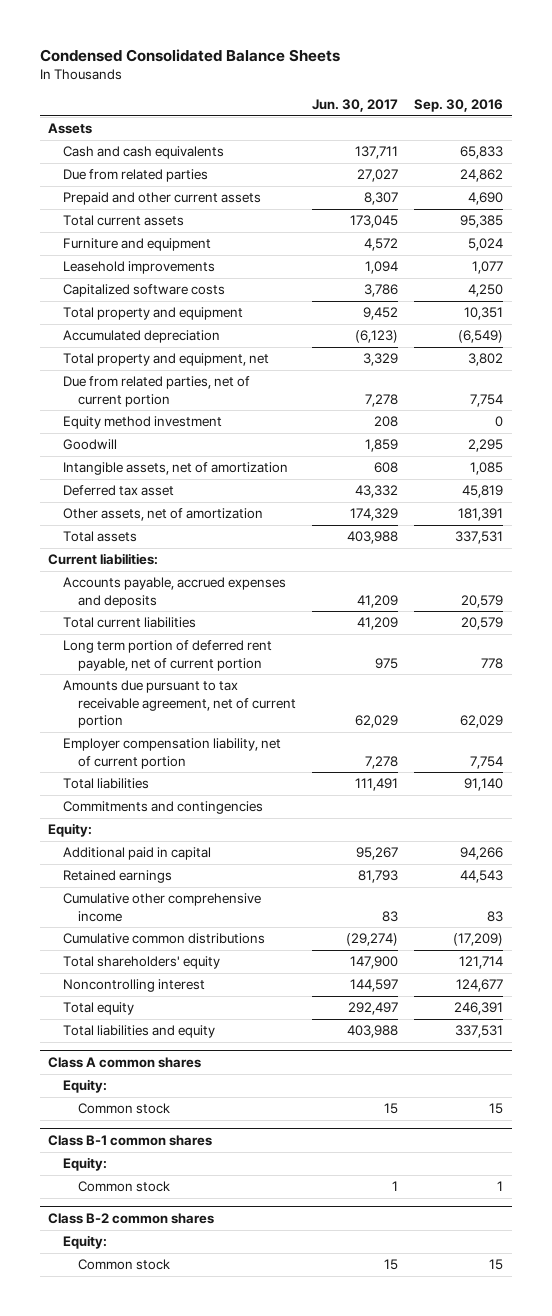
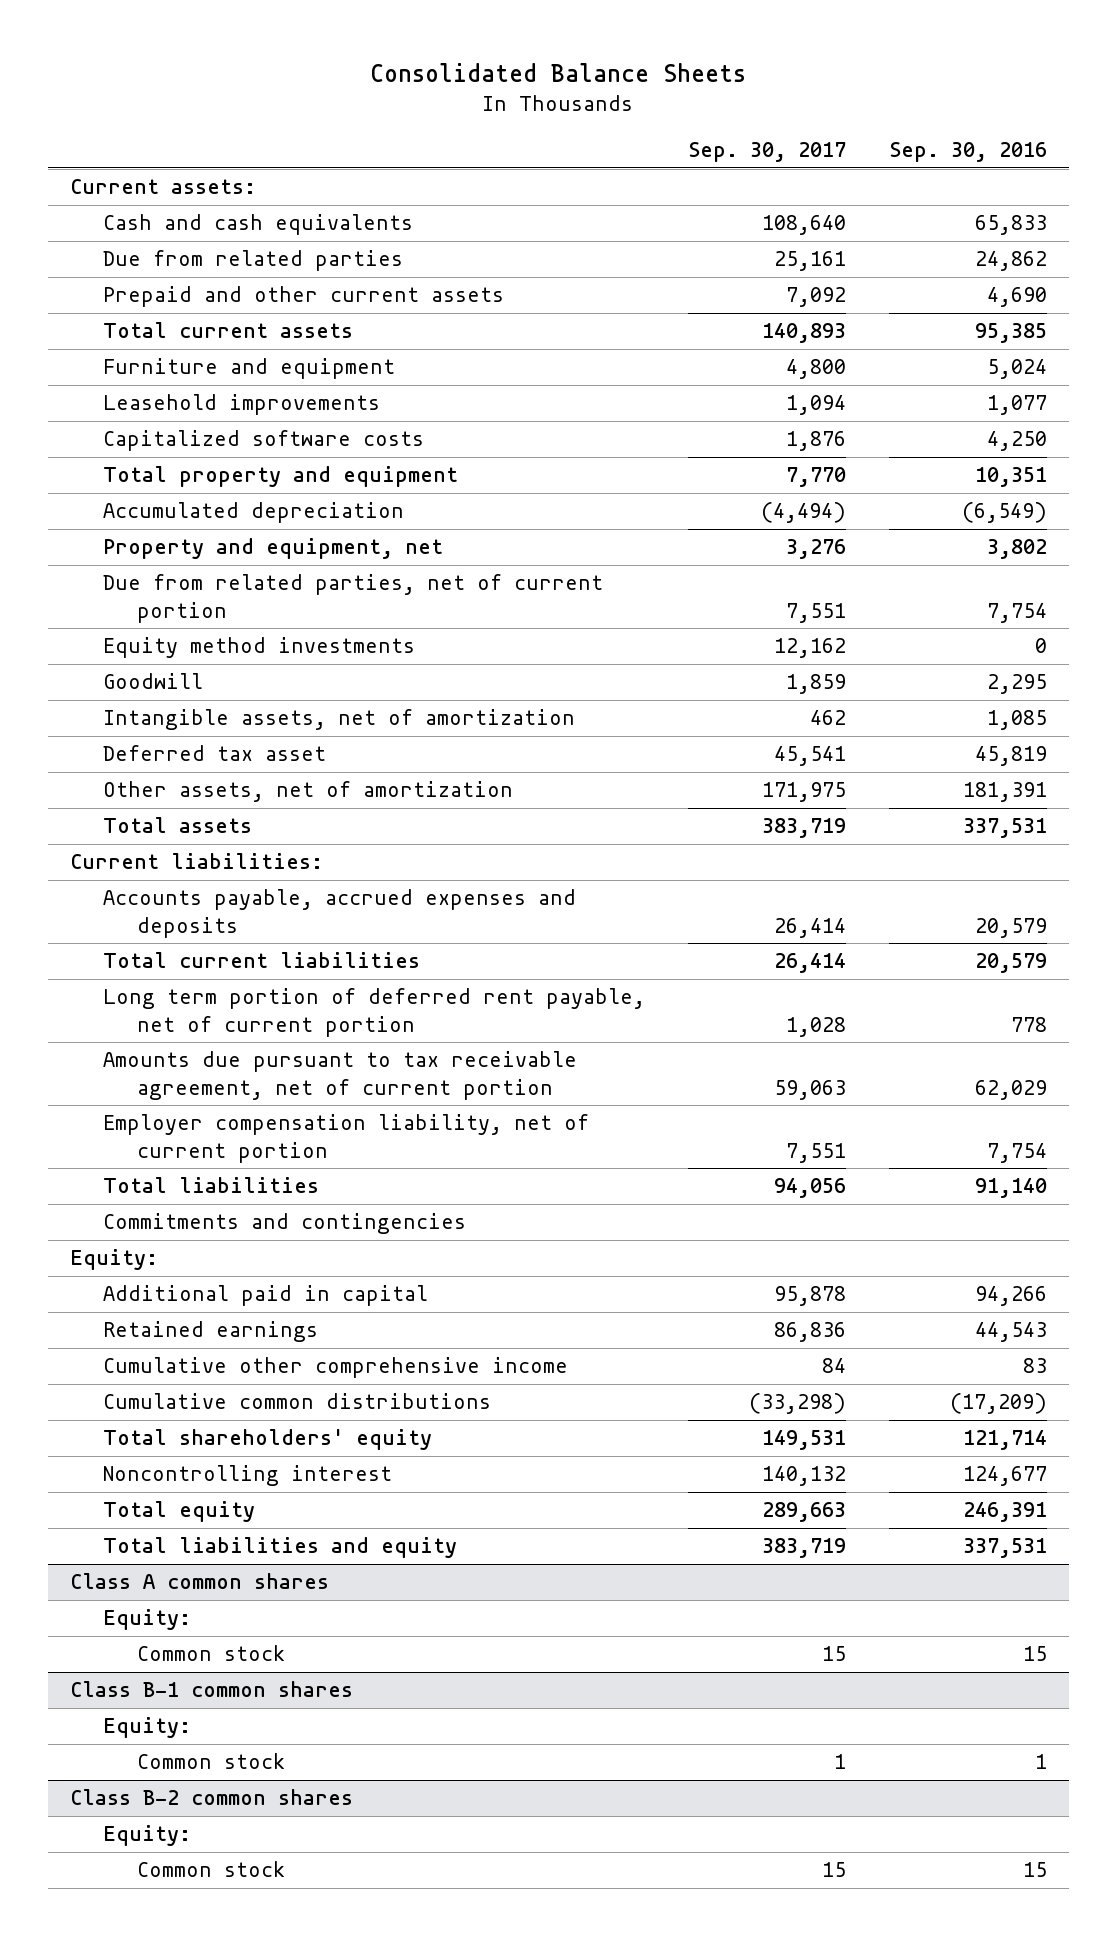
[40,48,341,62] Condensed Consolidated Balance Sheets -> [370,62,747,82] Consolidated Balance Sheets
[312,98,399,112] Jun. 30, 2017 -> none
none -> [688,142,847,163] Sep. 30, 2017
[48,123,93,135] Assets -> [69,179,256,195] Current assets:
[63,353,270,367] Total property and equipment, net -> [103,538,444,560] Property and equipment, net
[63,416,223,430] Equity method investment -> [103,637,416,659] Equity method investments

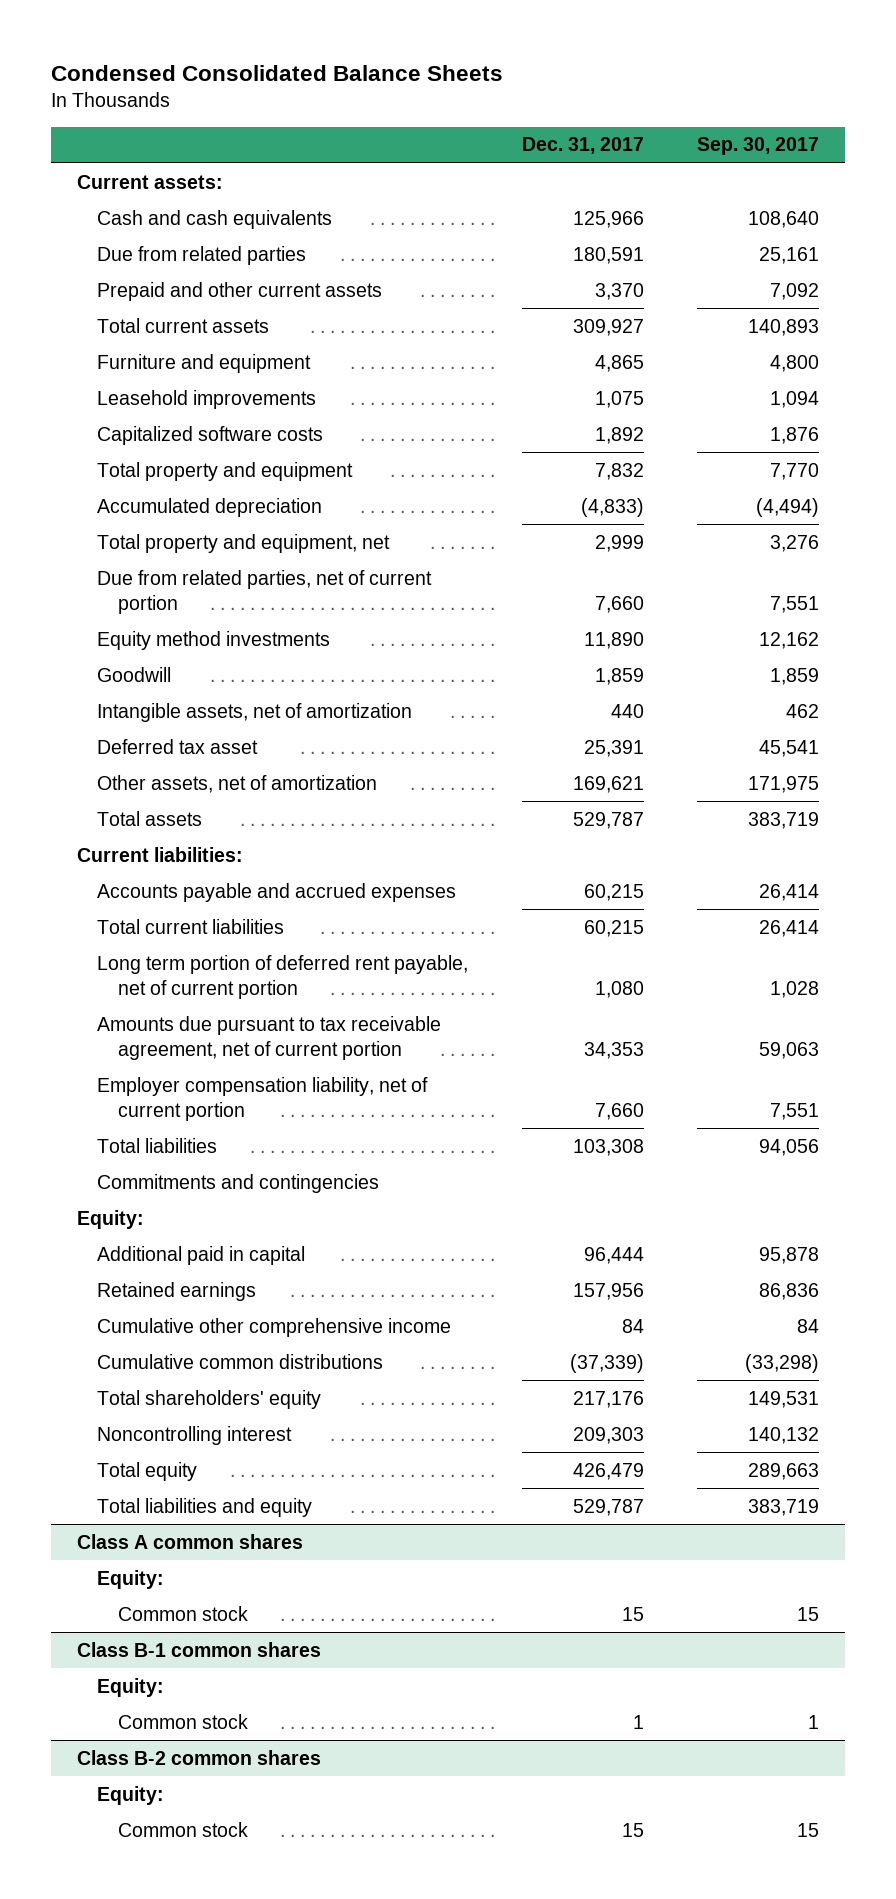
[370,62,747,82] Consolidated Balance Sheets -> [50,64,503,81] Condensed Consolidated Balance Sheets
[889,142,1048,163] Sep. 30, 2016 -> none
none -> [521,137,644,155] Dec. 31, 2017
[103,538,444,560] Property and equipment, net -> [97,533,391,553] Total property and equipment, net
[103,889,577,938] Accounts payable, accrued expenses and deposits -> [97,882,457,902] Accounts payable and accrued expenses

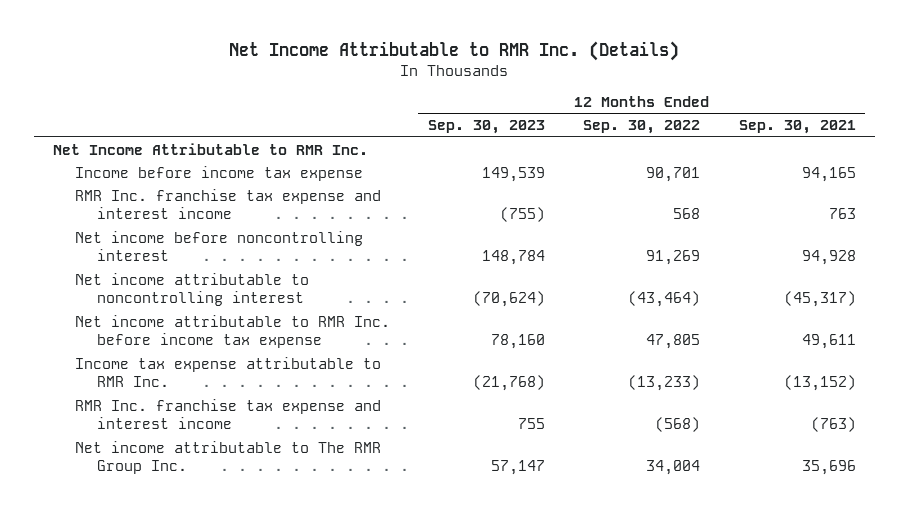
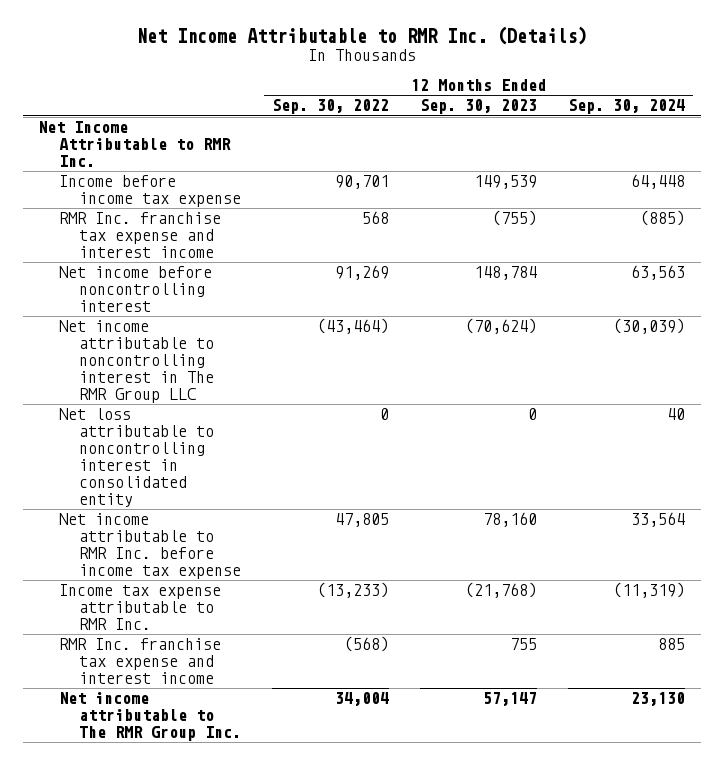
[738,120,856,135] Sep. 30, 2021 -> none
none -> [568,99,686,115] Sep. 30, 2024
[74,272,309,306] Net income attributable to noncontrolling interest -> [58,320,215,404] Net income attributable to noncontrolling interest in The RMR Group LLC
none -> [58,408,215,508] Net loss attributable to noncontrolling interest in consolidated entity

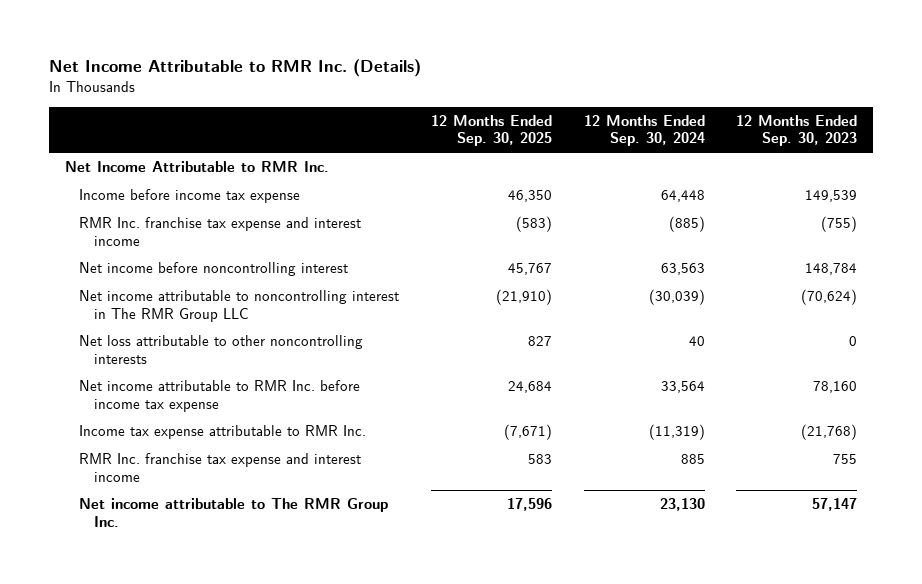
[272,99,390,115] Sep. 30, 2022 -> none
none -> [430,114,552,147] 12 Months Ended Sep. 30, 2025
[58,408,215,508] Net loss attributable to noncontrolling interest in consolidated entity -> [79,335,364,364] Net loss attributable to other noncontrolling interests

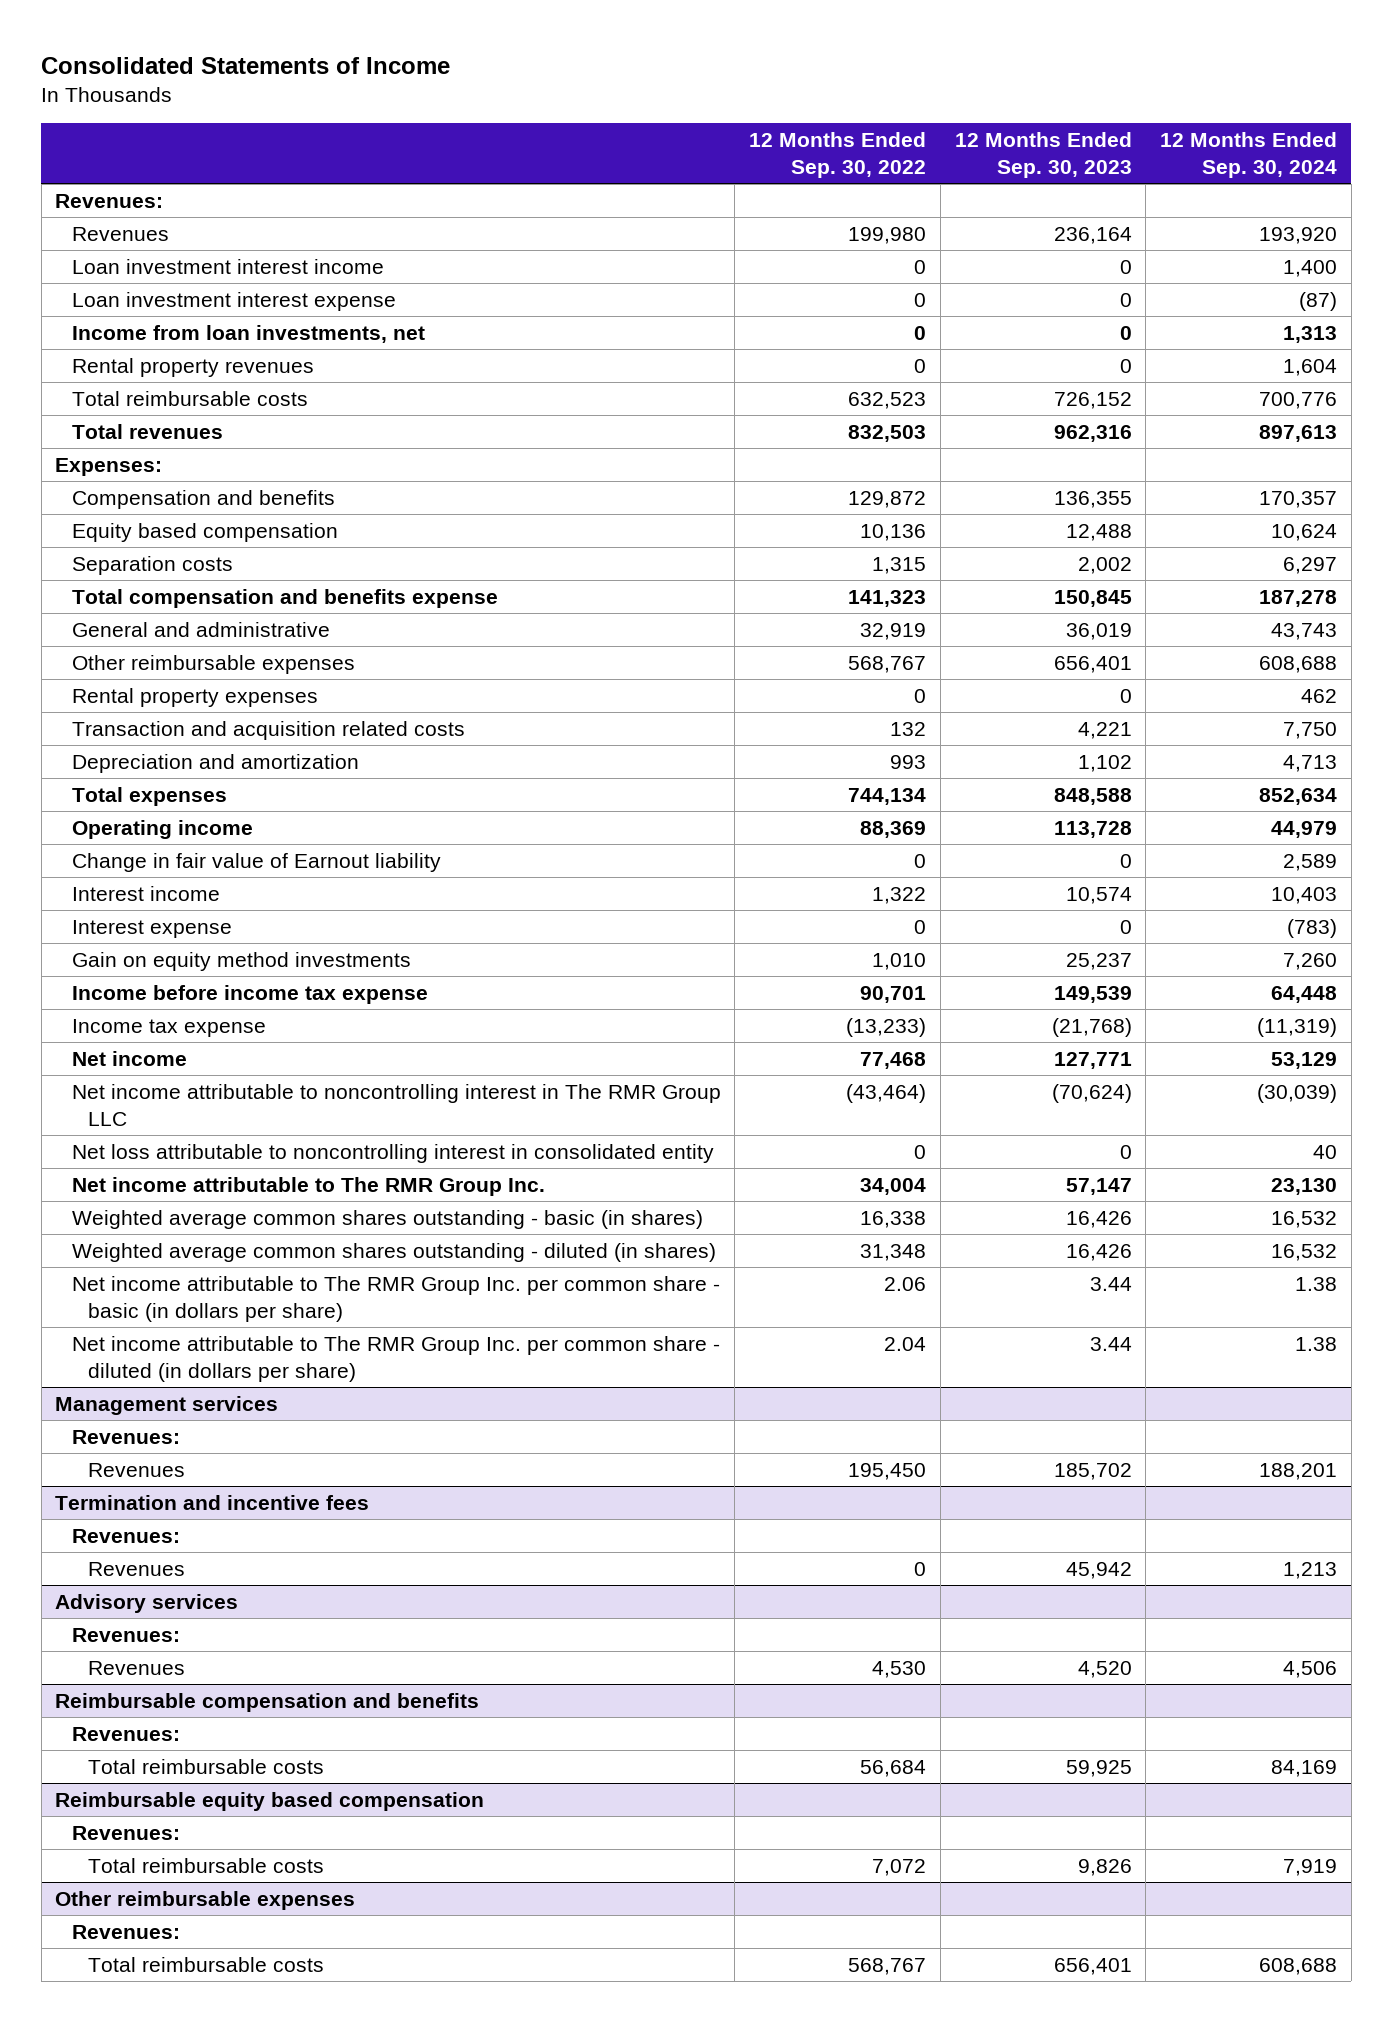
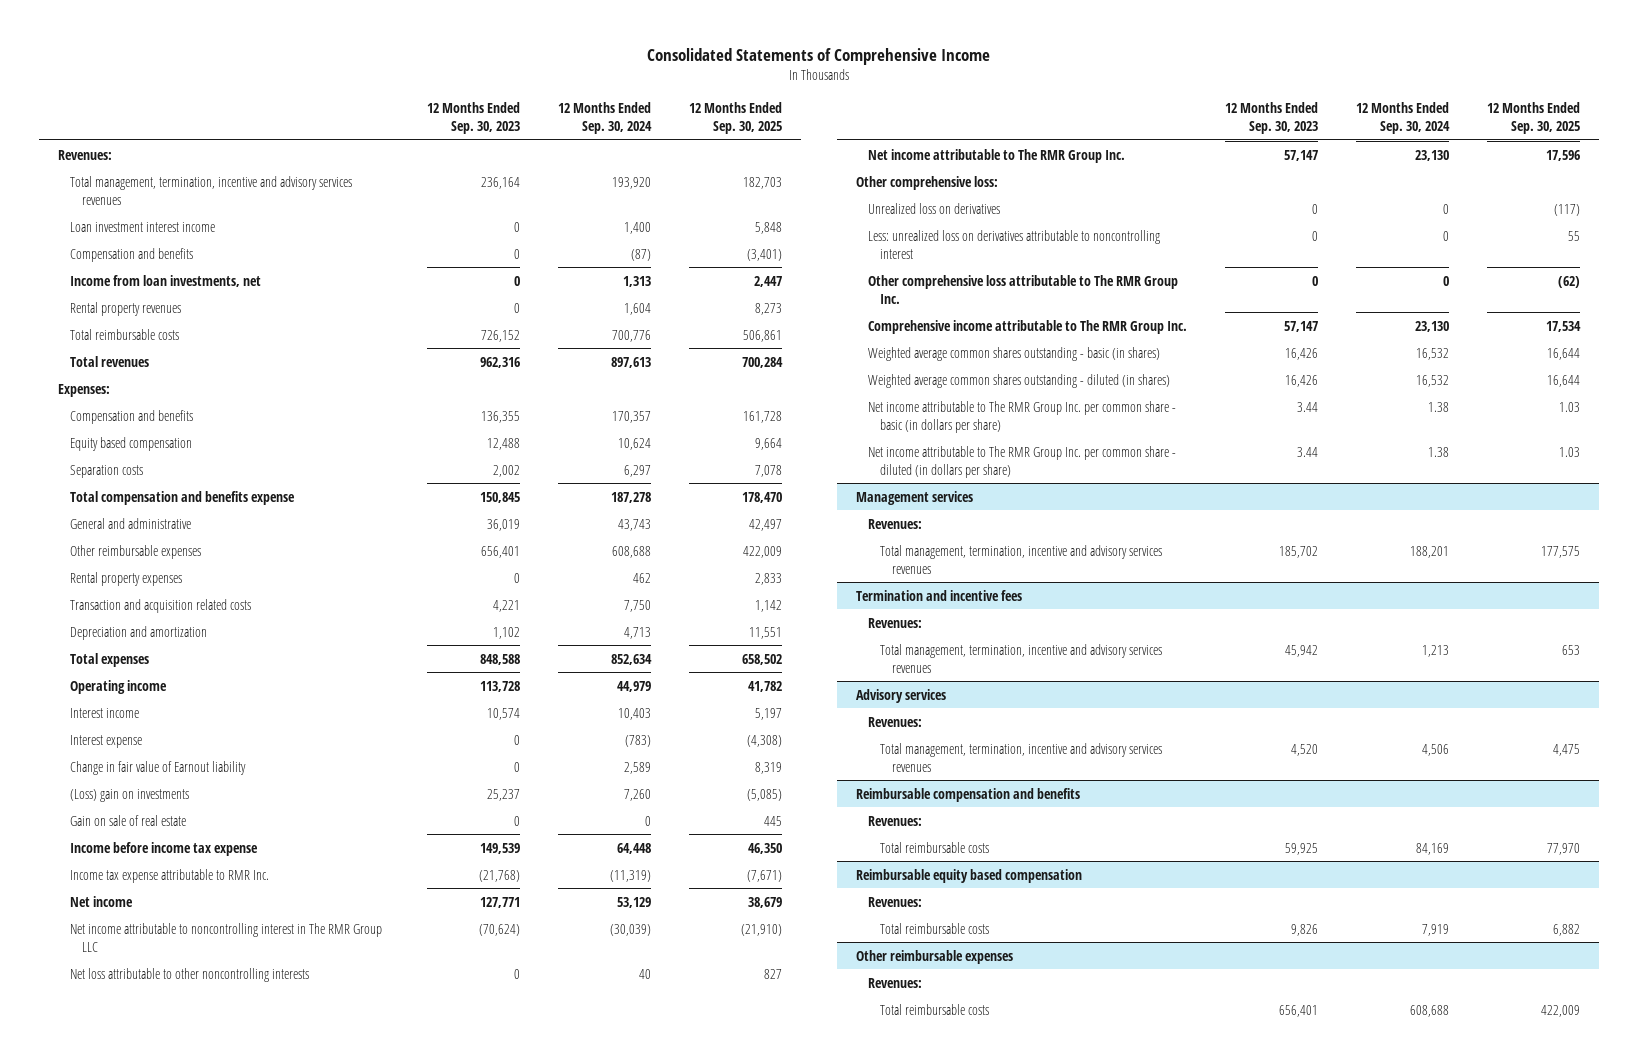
[41,56,451,74] Consolidated Statements of Income -> [646,47,990,65] Consolidated Statements of Comprehensive Income
[749,131,927,178] 12 Months Ended Sep. 30, 2022 -> none
none -> [689,102,783,134] 12 Months Ended Sep. 30, 2025
[71,226,169,241] Revenues -> [70,175,353,205] Total management, termination, incentive and advisory services revenues
[71,291,396,311] Loan investment interest expense -> none
none -> [70,247,194,262] Compensation and benefits
[71,852,441,872] Change in fair value of Earnout liability -> [70,760,247,775] Change in fair value of Earnout liability
[71,951,411,971] Gain on equity method investments -> [70,788,190,802] (Loss) gain on investments
none -> [70,814,187,826] Gain on sale of real estate
[71,1018,266,1037] Income tax expense -> [70,868,270,883] Income tax expense attributable to RMR Inc.
[71,1143,714,1163] Net loss attributable to noncontrolling interest in consolidated entity -> [70,967,310,982] Net loss attributable to other noncontrolling interests
none -> [855,175,998,190] Other comprehensive loss:
none -> [867,202,1000,214] Unrealized loss on derivatives
none -> [867,229,1160,259] Less: unrealized loss on derivatives attributable to noncontrolling interest
none -> [867,274,1178,304] Other comprehensive loss attributable to The RMR Group Inc.
none -> [867,319,1187,334] Comprehensive income attributable to The RMR Group Inc.
[87,1462,185,1477] Revenues -> [879,544,1162,574] Total management, termination, incentive and advisory services revenues
[87,1561,185,1576] Revenues -> [879,643,1162,673] Total management, termination, incentive and advisory services revenues
[87,1660,185,1675] Revenues -> [879,742,1162,772] Total management, termination, incentive and advisory services revenues

